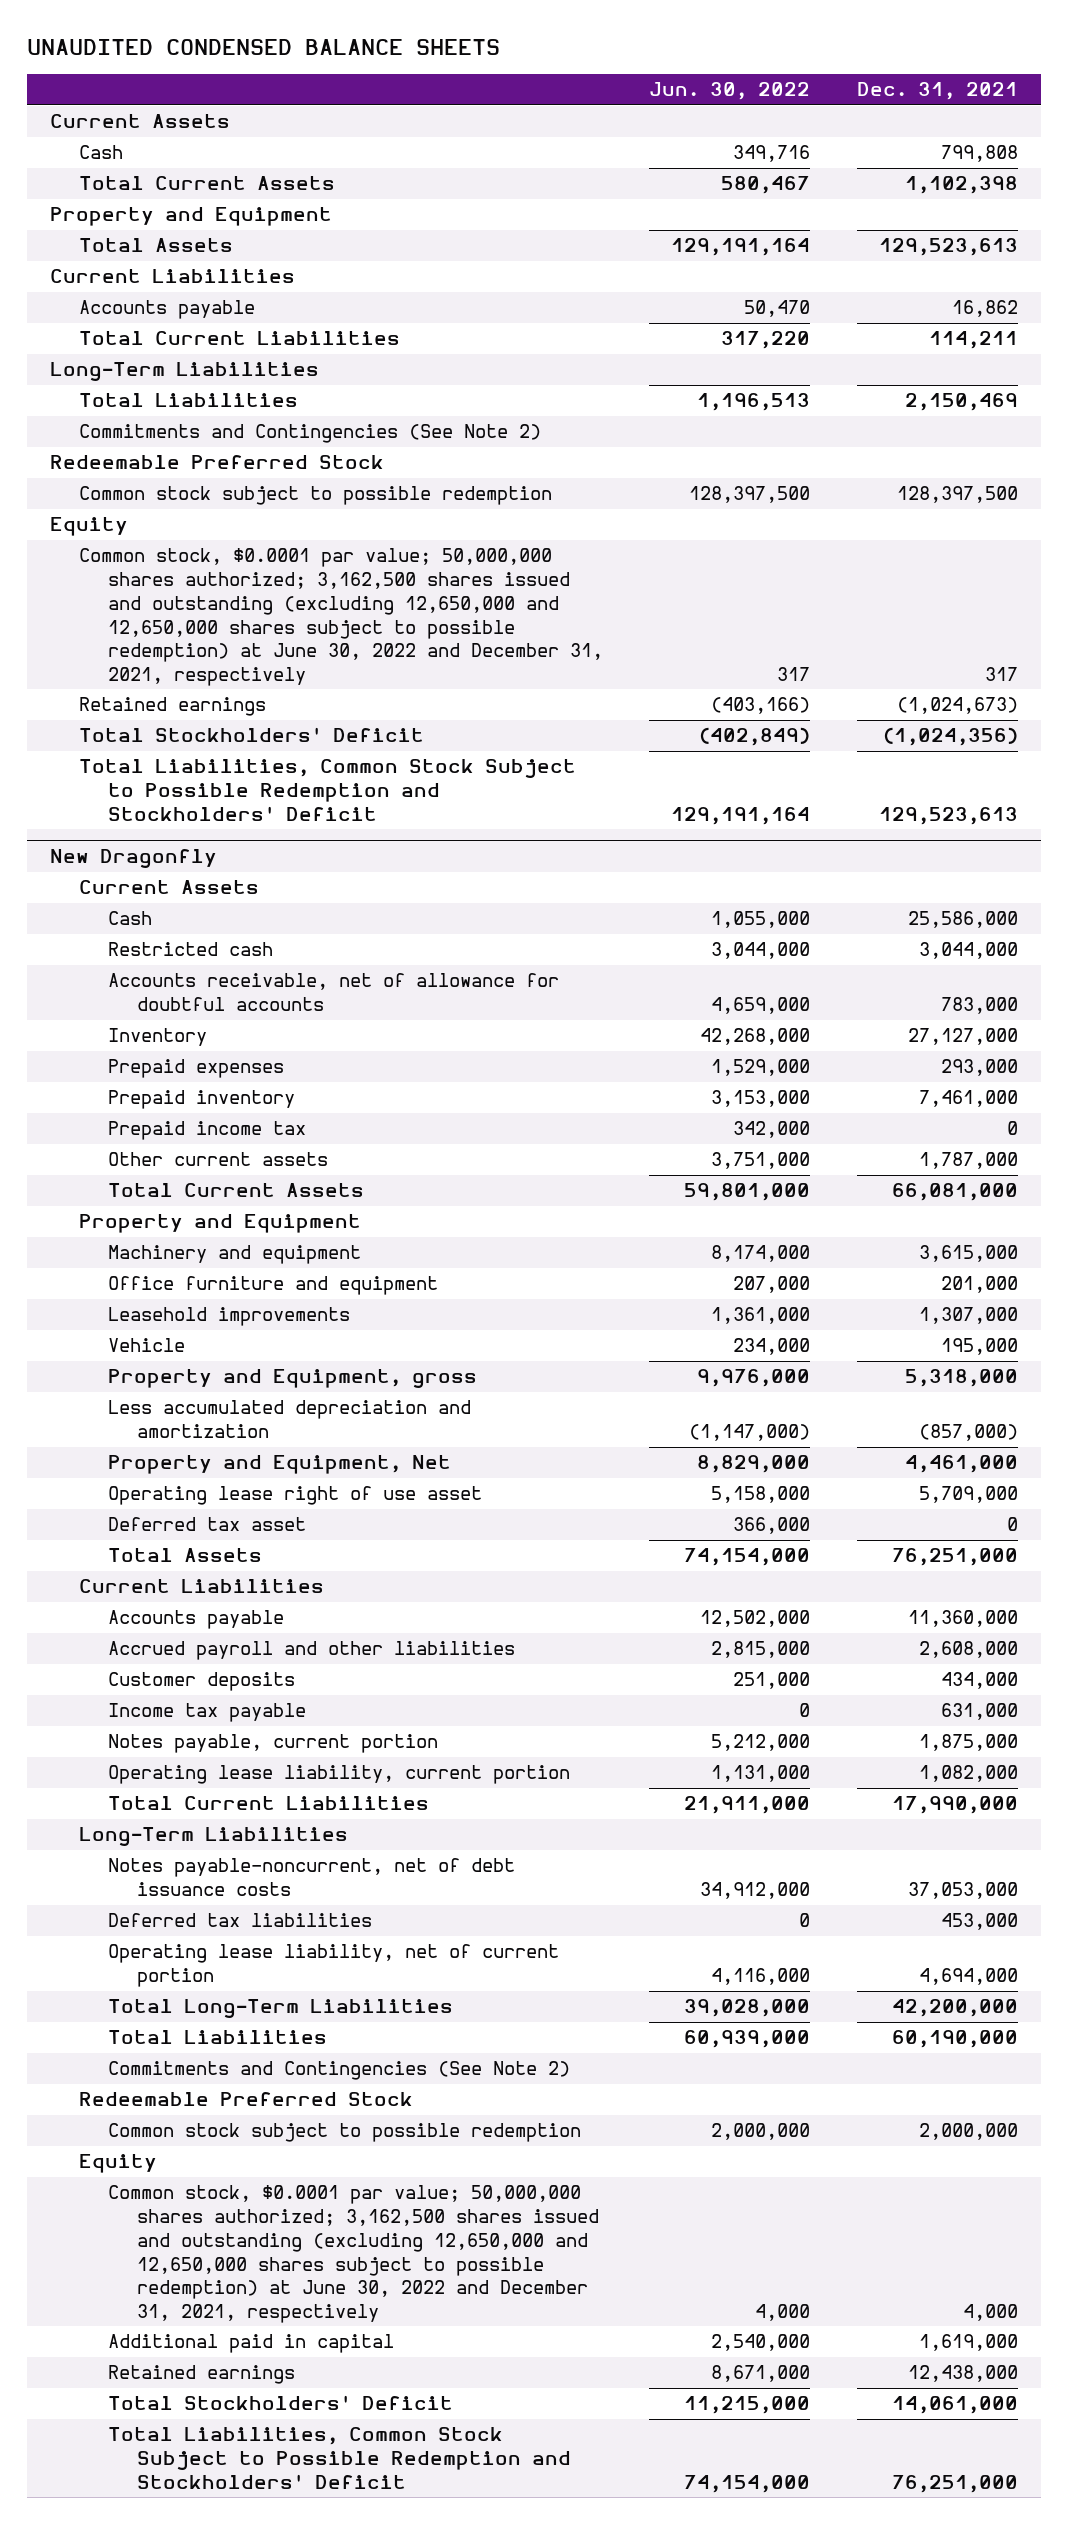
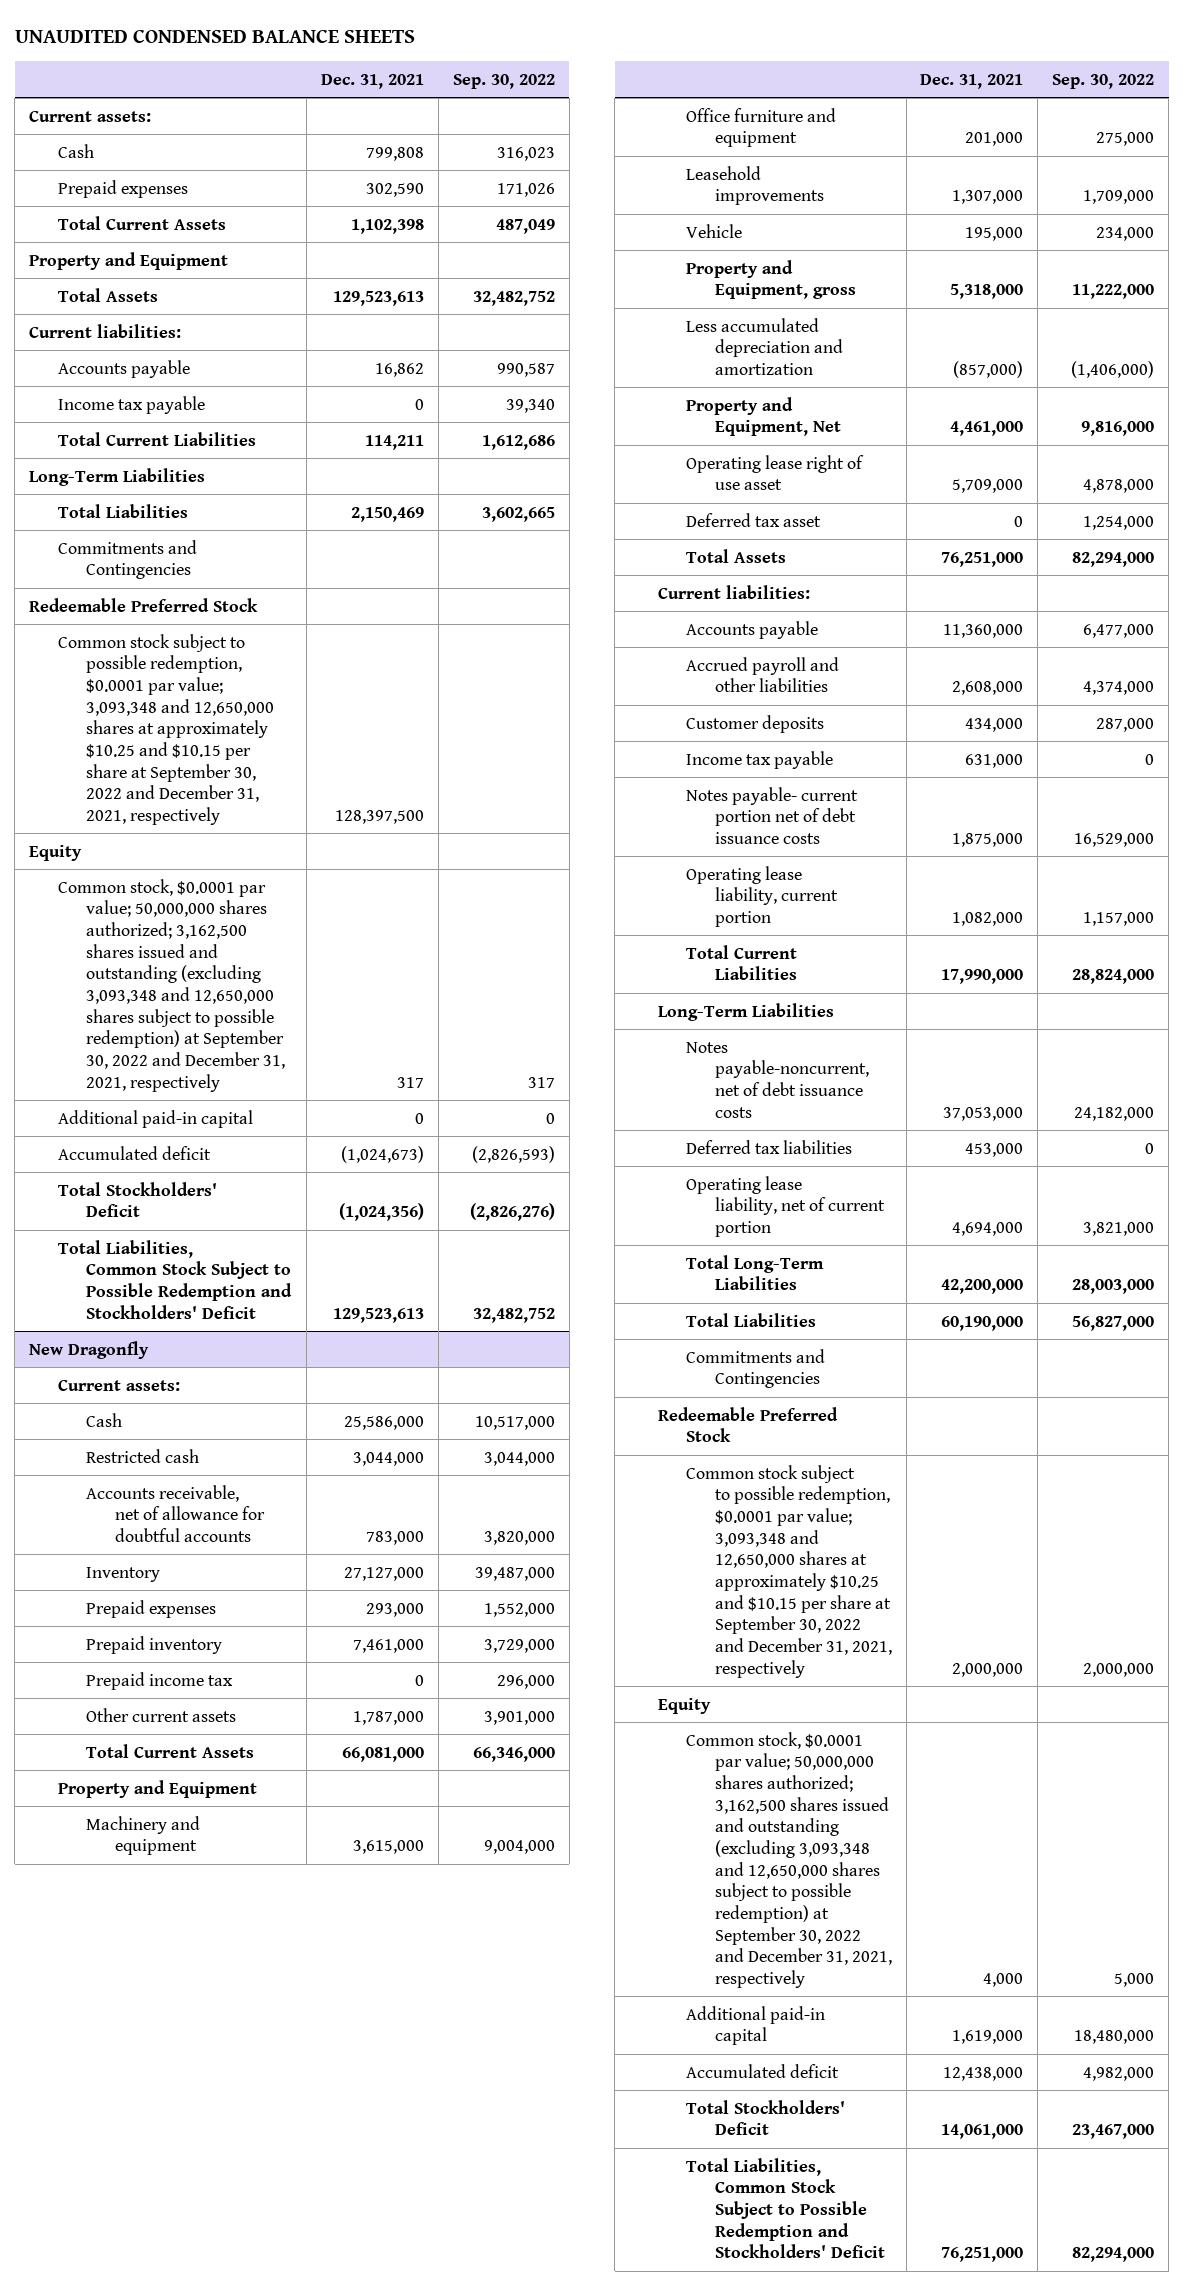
[649,82,811,101] Jun. 30, 2022 -> none
none -> [452,74,555,90] Sep. 30, 2022
[50,114,231,129] Current Assets -> [29,110,152,122] Current assets:
none -> [57,179,188,198] Prepaid expenses
[50,269,296,284] Current Liabilities -> [29,323,182,338] Current liabilities:
none -> [57,395,205,414] Income tax payable
[79,424,542,444] Commitments and Contingencies (See Note 2) -> [57,539,197,580] Commitments and Contingencies
[79,486,553,506] Common stock subject to possible redemption -> [57,633,275,826] Common stock subject to possible redemption, $0.0001 par value; 3,093,348 and 12,650,000 shares at approximately $10.25 and $10.15 per share at September 30, 2022 and December 31, 2021, respectively
[79,548,604,686] Common stock, $0.0001 par value; 50,000,000 shares authorized; 3,162,500 shares issued and outstanding (excluding 12,650,000 and 12,650,000 shares subject to possible redemption) at June 30, 2022 and December 31, 2021, respectively -> [57,878,286,1092] Common stock, $0.0001 par value; 50,000,000 shares authorized; 3,162,500 shares issued and outstanding (excluding 3,093,348 and 12,650,000 shares subject to possible redemption) at September 30, 2022 and December 31, 2021, respectively
none -> [57,1109,253,1128] Additional paid-in capital
[79,697,267,717] Retained earnings -> [57,1145,211,1160] Accumulated deficit
[79,880,260,895] Current Assets -> [57,1379,180,1391] Current assets:
[79,1579,325,1594] Current Liabilities -> [657,584,810,599] Current liabilities:
[108,1734,439,1754] Notes payable, current portion -> [686,786,859,845] Notes payable- current portion net of debt issuance costs
[108,2061,571,2081] Commitments and Contingencies (See Note 2) -> [686,1348,826,1389] Commitments and Contingencies
[108,2123,582,2143] Common stock subject to possible redemption -> [686,1464,892,1678] Common stock subject to possible redemption, $0.0001 par value; 3,093,348 and 12,650,000 shares at approximately $10.25 and $10.15 per share at September 30, 2022 and December 31, 2021, respectively
[108,2185,600,2323] Common stock, $0.0001 par value; 50,000,000 shares authorized; 3,162,500 shares issued and outstanding (excluding 12,650,000 and 12,650,000 shares subject to possible redemption) at June 30, 2022 and December 31, 2021, respectively -> [686,1731,892,1989] Common stock, $0.0001 par value; 50,000,000 shares authorized; 3,162,500 shares issued and outstanding (excluding 3,093,348 and 12,650,000 shares subject to possible redemption) at September 30, 2022 and December 31, 2021, respectively
[108,2334,395,2354] Additional paid in capital -> [686,2005,826,2046] Additional paid-in capital
[108,2365,296,2385] Retained earnings -> [686,2063,840,2078] Accumulated deficit

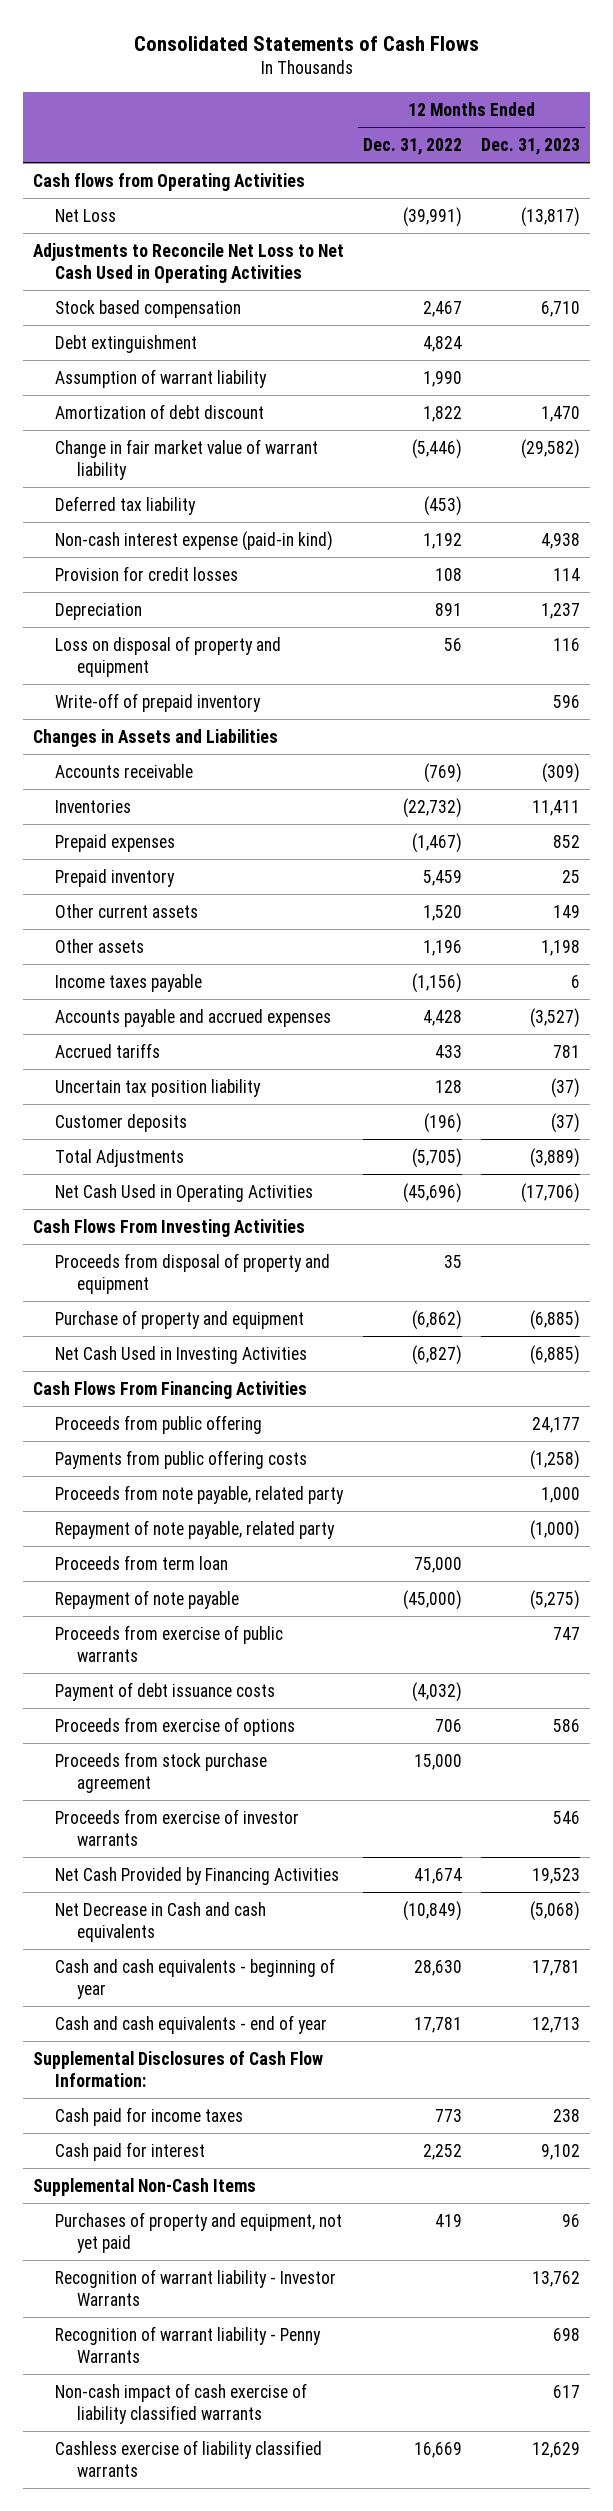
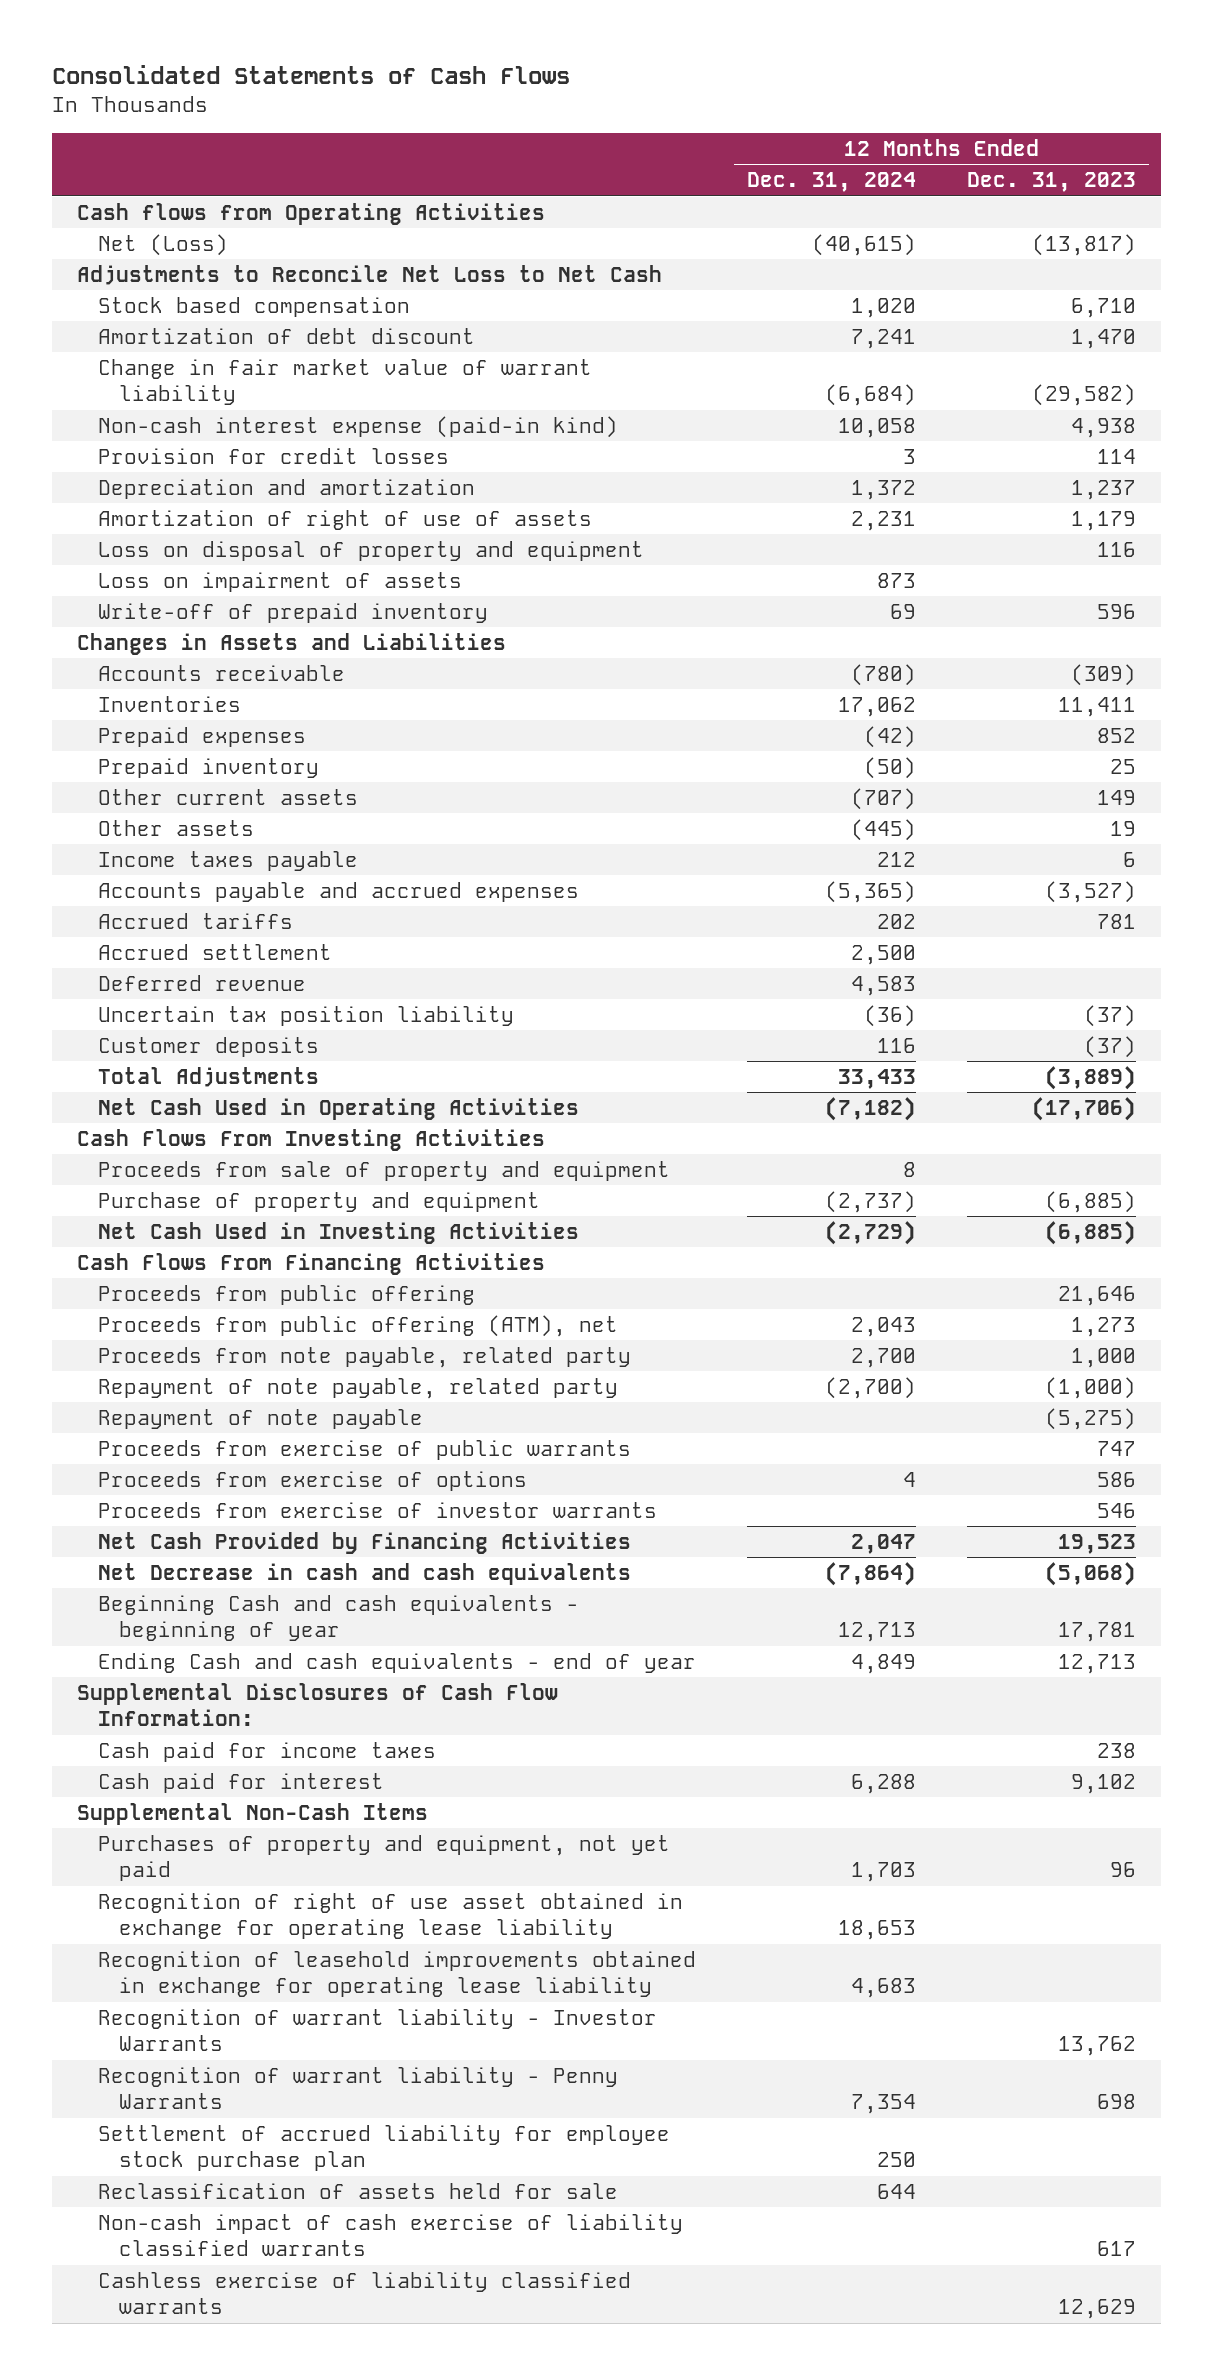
[363,137,463,155] Dec. 31, 2022 -> none
none -> [747,172,917,193] Dec. 31, 2024
[55,208,117,222] Net Loss -> [98,233,229,256] Net (Loss)
[32,242,344,283] Adjustments to Reconcile Net Loss to Net Cash Used in Operating Activities -> [77,264,663,285] Adjustments to Reconcile Net Loss to Net Cash
[55,334,198,353] Debt extinguishment -> none
[55,368,268,388] Assumption of warrant liability -> none
[55,495,197,515] Deferred tax liability -> none
[55,602,143,620] Depreciation -> [98,478,476,499] Depreciation and amortization
none -> [98,509,593,530] Amortization of right of use of assets
none -> [98,571,463,592] Loss on impairment of assets
[541,939,581,956] 1,198 -> [1109,820,1136,836] 19
none -> [98,943,333,960] Accrued settlement
none -> [98,974,307,991] Deferred revenue
[55,1252,331,1294] Proceeds from disposal of property and equipment -> [98,1160,671,1181] Proceeds from sale of property and equipment
[55,1449,308,1469] Payments from public offering costs -> none
[532,1416,581,1433] 24,177 -> [1057,1285,1136,1306] 21,646
none -> [98,1314,619,1337] Proceeds from public offering (ATM), net
[55,1554,229,1570] Proceeds from term loan -> none
[55,1681,276,1701] Payment of debt issuance costs -> none
[55,1751,268,1793] Proceeds from stock purchase agreement -> none
[55,1901,267,1942] Net Decrease in Cash and cash equivalents -> [98,1562,632,1585] Net Decrease in cash and cash equivalents
[55,1957,336,1999] Cash and cash equivalents - beginning of year -> [98,1594,580,1642] Beginning Cash and cash equivalents - beginning of year
[55,2014,328,2034] Cash and cash equivalents - end of year -> [98,1652,697,1673] Ending Cash and cash equivalents - end of year
none -> [98,1892,684,1940] Recognition of right of use asset obtained in exchange for operating lease liability
none -> [98,1950,697,1998] Recognition of leasehold improvements obtained in exchange for operating lease liability
none -> [98,2124,671,2172] Settlement of accrued liability for employee stock purchase plan
none -> [98,2182,619,2199] Reclassification of assets held for sale

